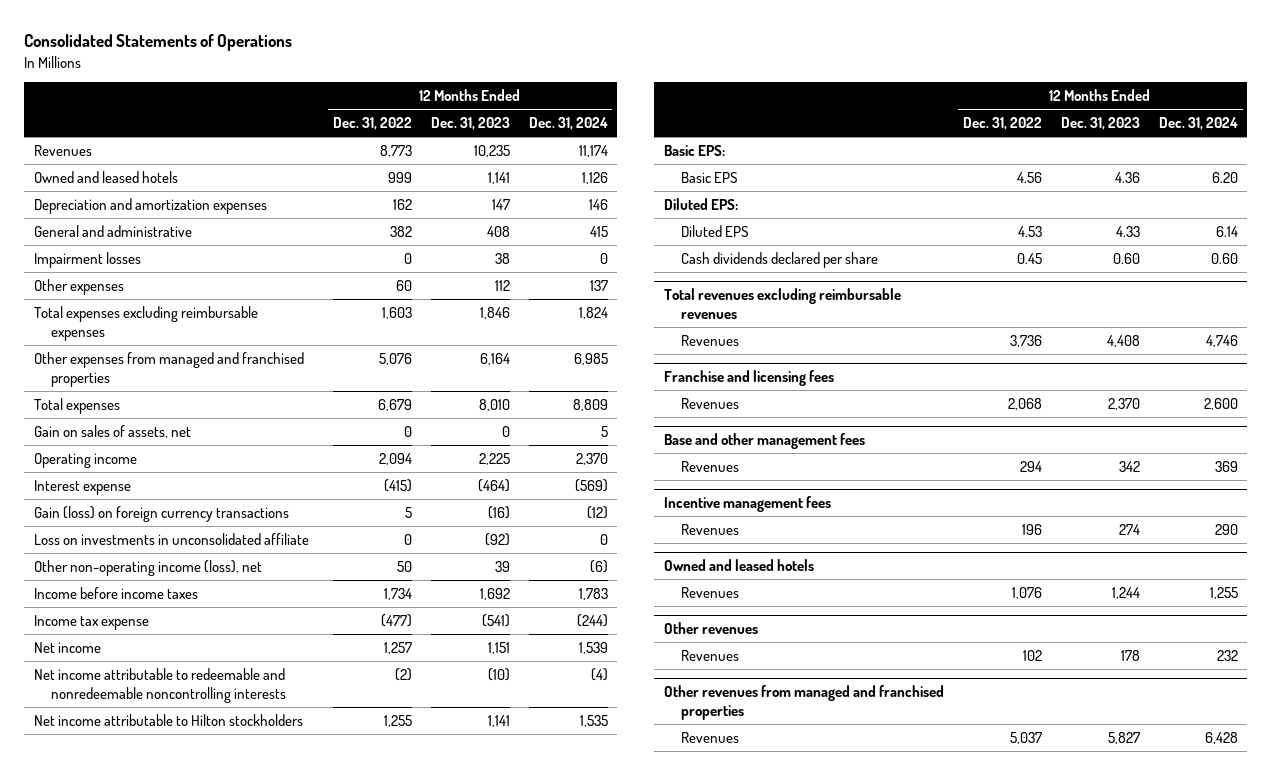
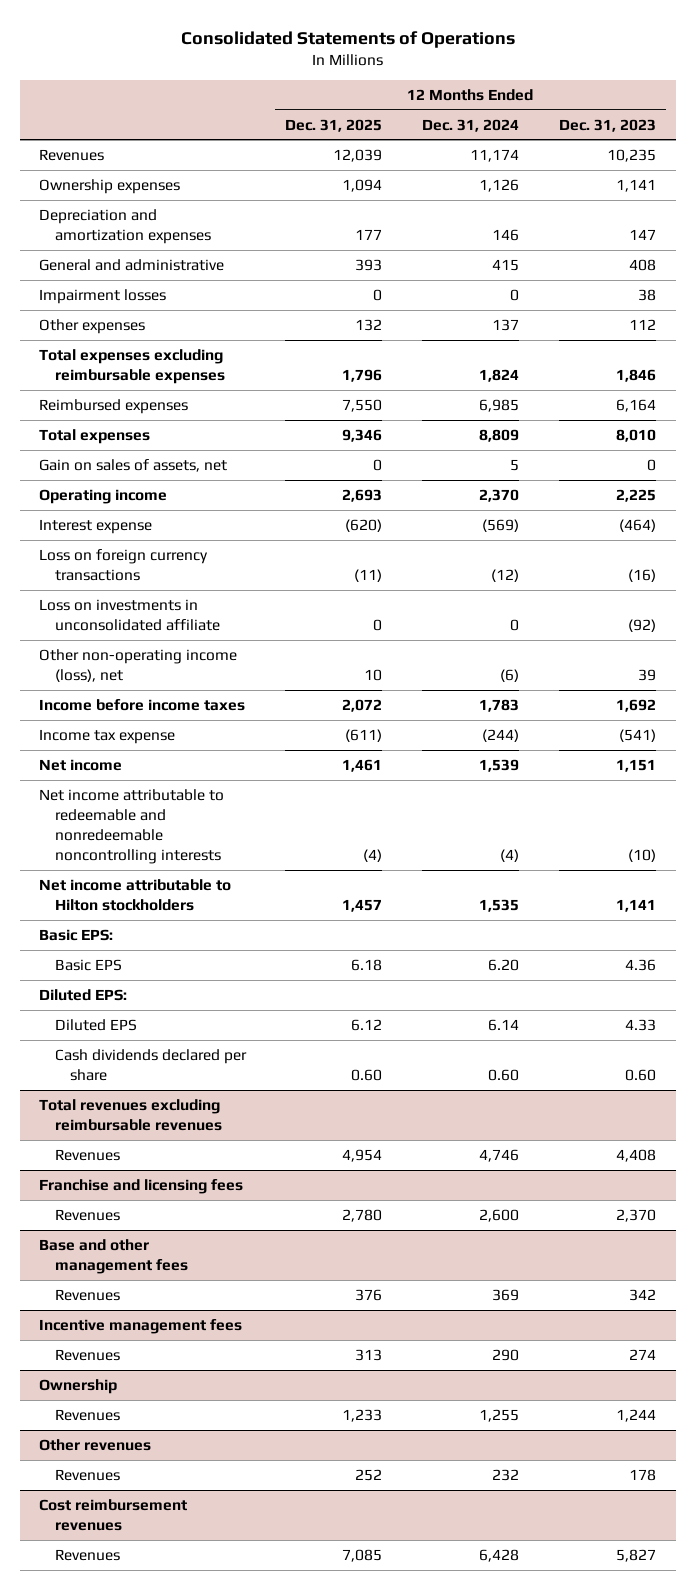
[332,117,412,131] Dec. 31, 2022 -> none
none -> [285,118,383,132] Dec. 31, 2025
[33,170,178,183] Owned and leased hotels -> [39,178,181,194] Ownership expenses
[33,351,304,387] Other expenses from managed and franchised properties -> [39,398,189,414] Reimbursed expenses
[33,505,289,522] Gain (loss) on foreign currency transactions -> [39,548,209,582] Loss on foreign currency transactions
[663,559,814,572] Owned and leased hotels -> none
none -> [39,1378,118,1394] Ownership
[663,685,944,721] Other revenues from managed and franchised properties -> [39,1498,188,1532] Cost reimbursement revenues

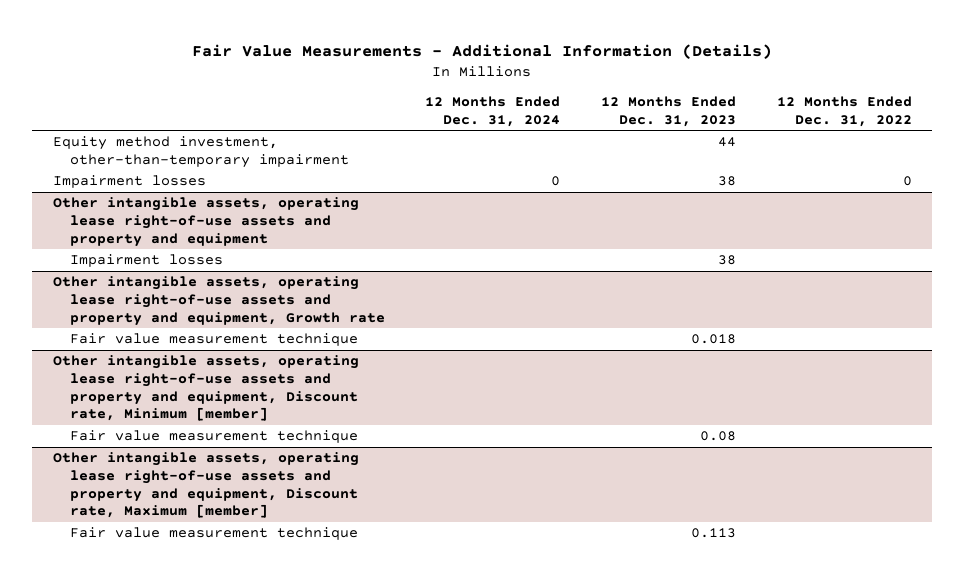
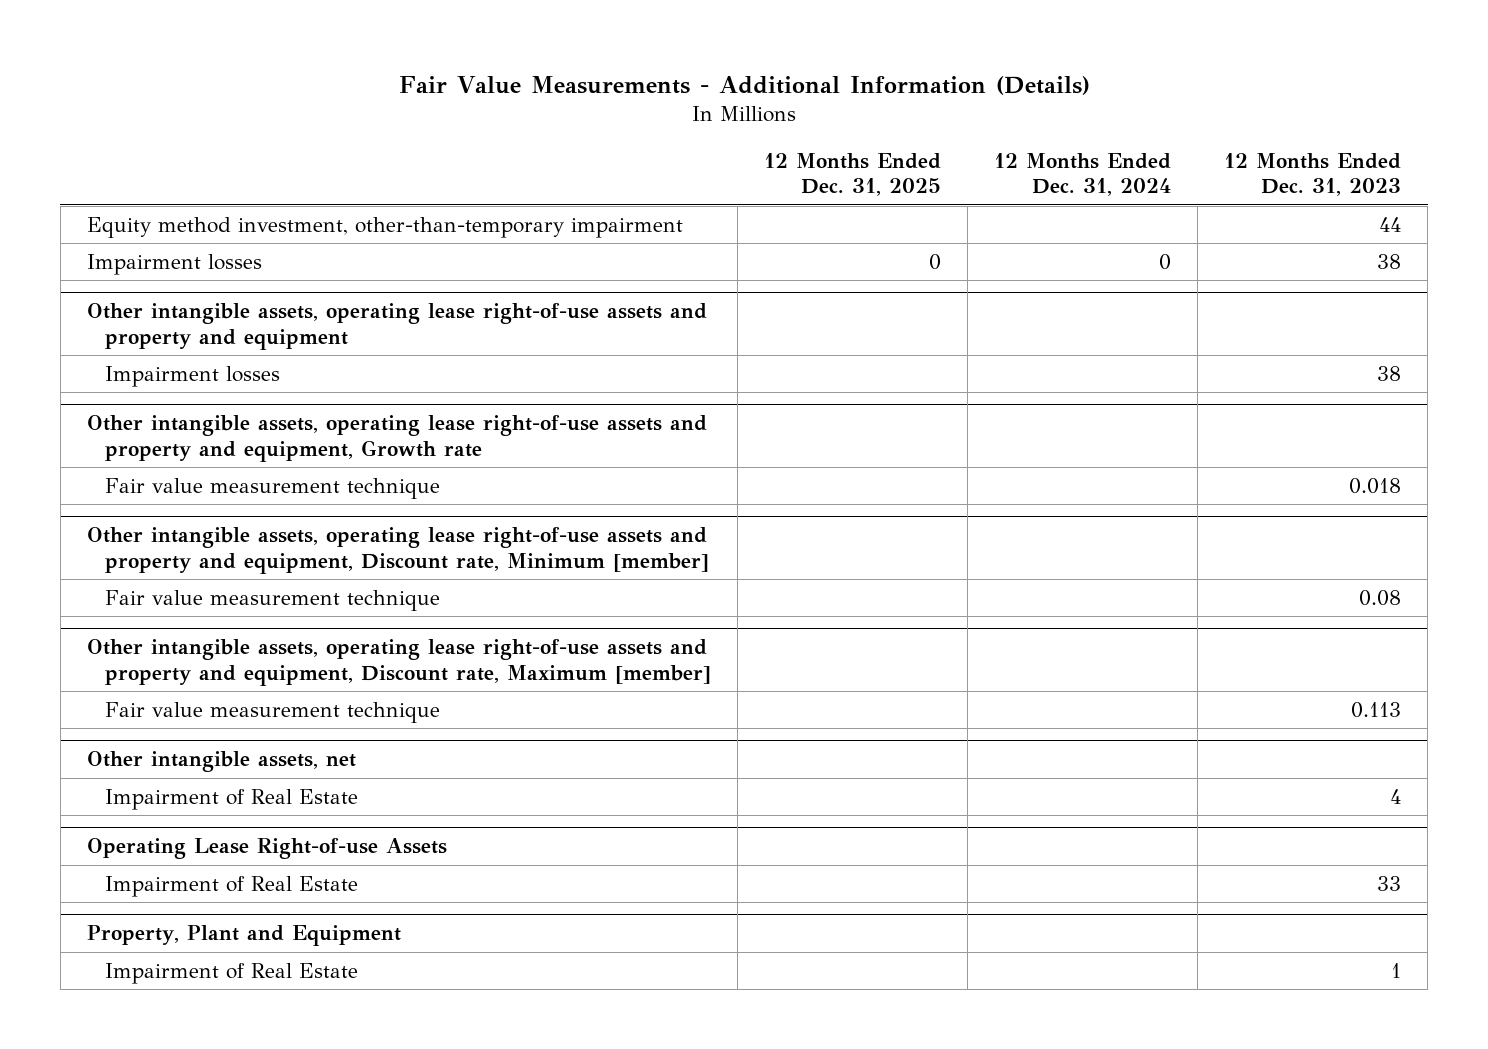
[776,95,912,127] 12 Months Ended Dec. 31, 2022 -> none
none -> [763,153,941,197] 12 Months Ended Dec. 31, 2025
none -> [86,751,356,773] Other intangible assets, net
none -> [104,788,358,810] Impairment of Real Estate
none -> [86,838,447,860] Operating Lease Right-of-use Assets
none -> [104,875,358,897] Impairment of Real Estate
none -> [86,925,401,947] Property, Plant and Equipment
none -> [104,962,358,984] Impairment of Real Estate

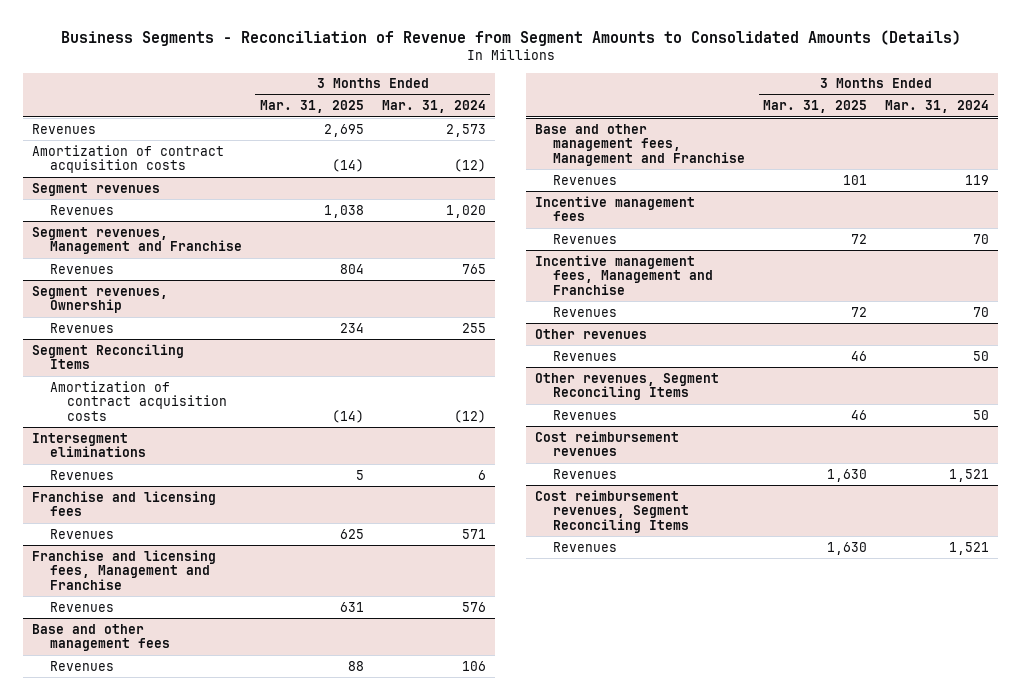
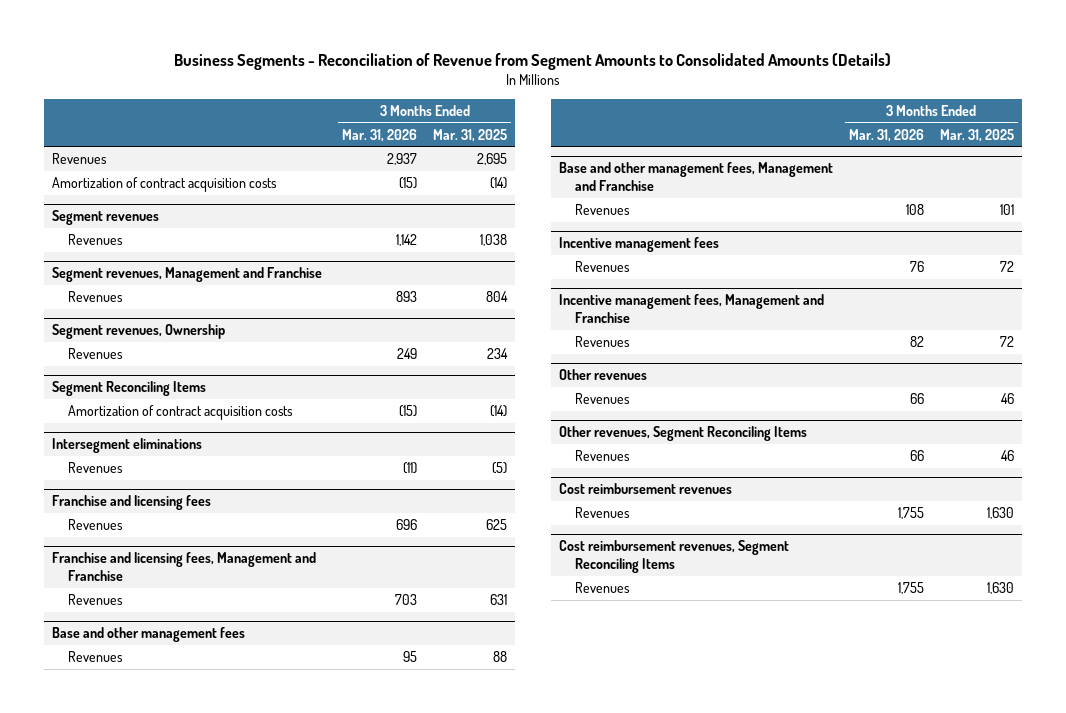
[381,100,486,114] Mar. 31, 2024 -> none
none -> [342,128,418,142] Mar. 31, 2026
[355,469,364,480] 5 -> [492,461,508,474] (5)

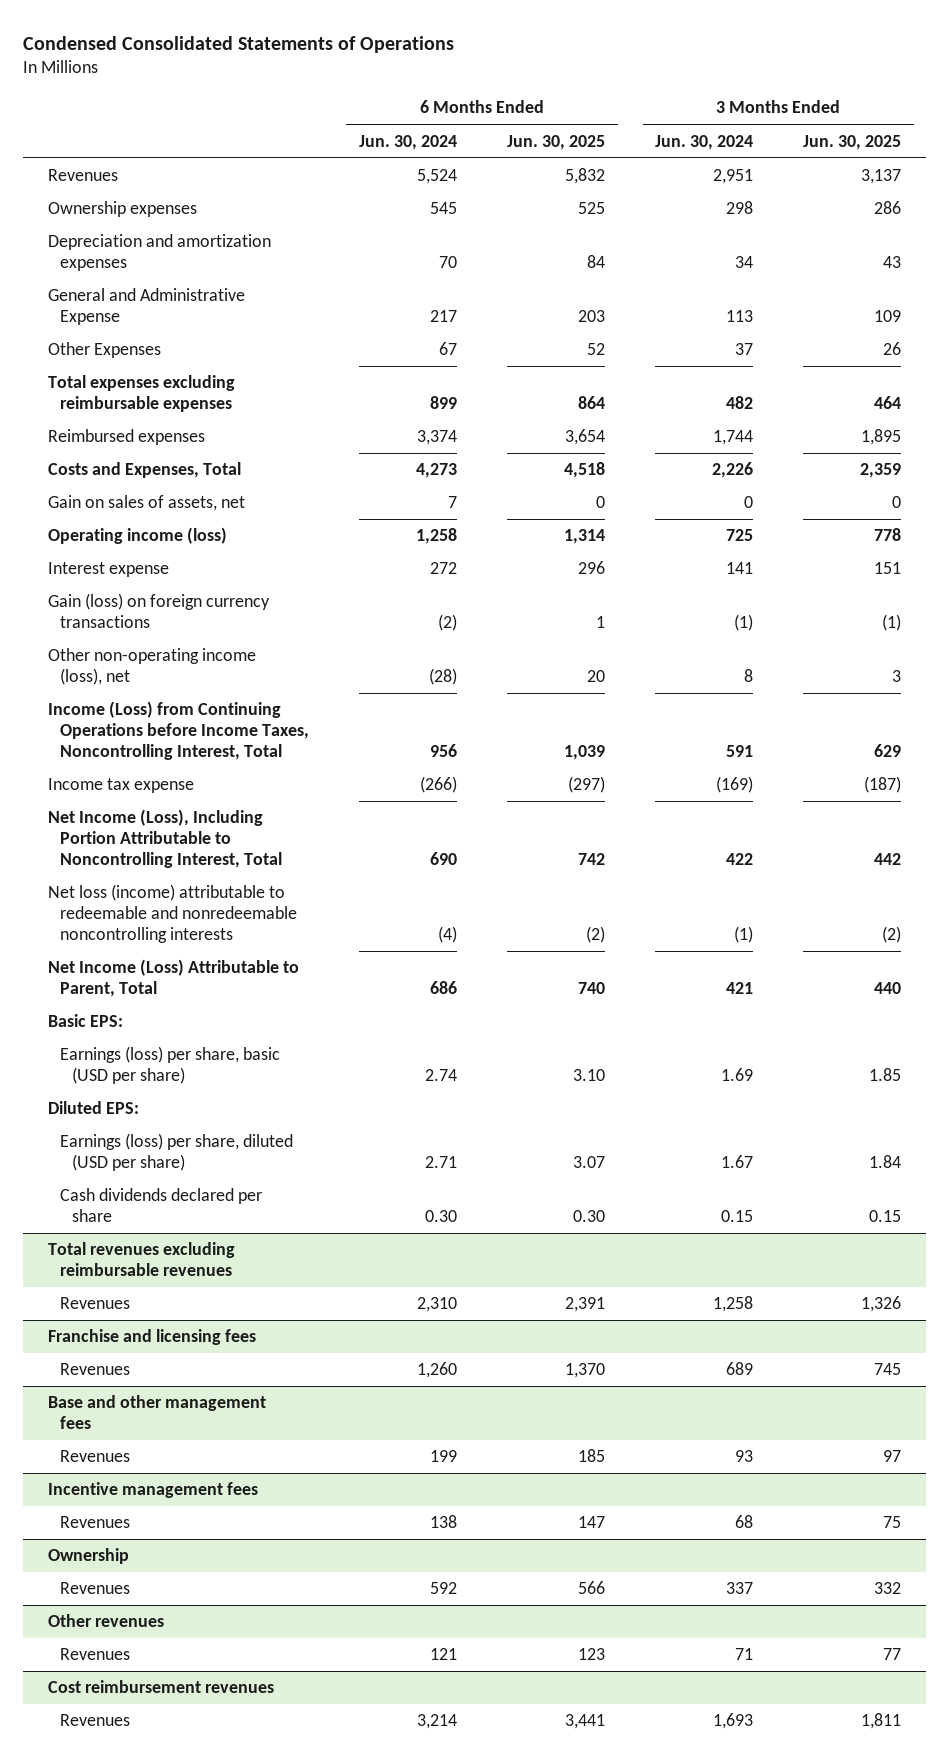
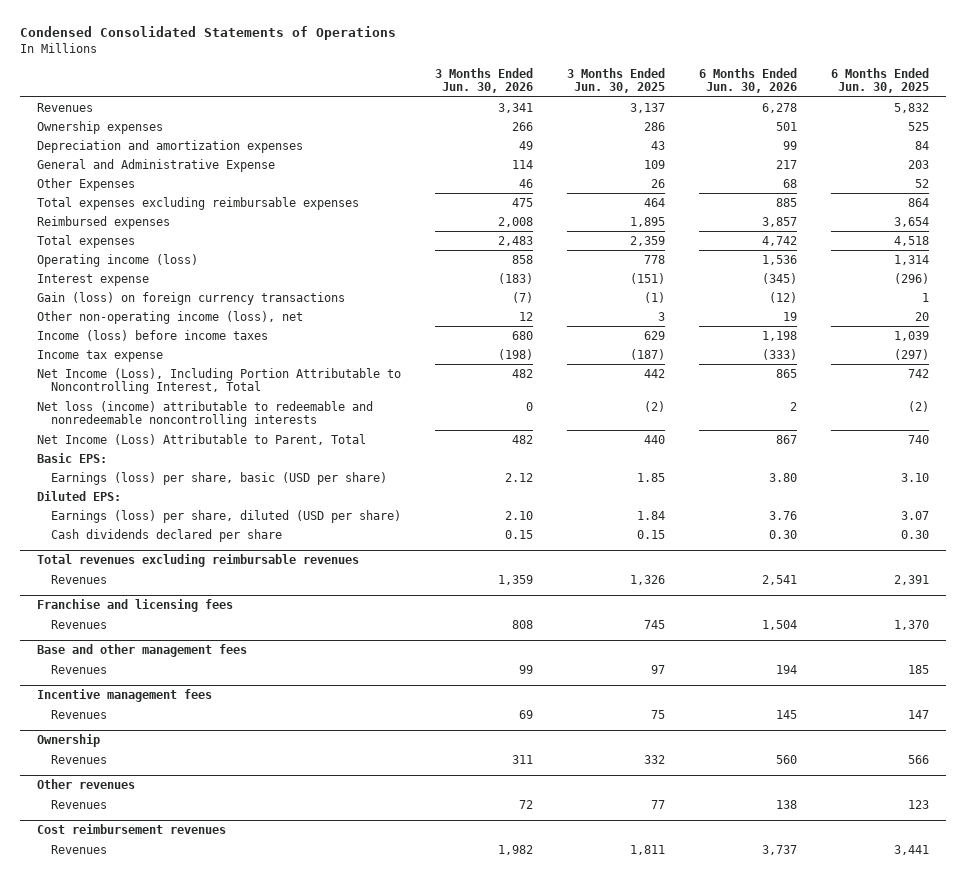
[359,134,458,150] Jun. 30, 2024 -> none
[655,134,754,150] Jun. 30, 2024 -> none
none -> [434,67,533,94] 3 Months Ended Jun. 30, 2026
none -> [698,67,797,94] 6 Months Ended Jun. 30, 2026
[47,495,245,512] Gain on sales of assets, net -> none
[47,462,241,479] Costs and Expenses, Total -> [36,234,135,248] Total expenses
[578,561,606,575] 296 -> [893,272,929,284] (296)
[874,562,902,575] 151 -> [629,272,665,284] (151)
[47,701,309,761] Income (Loss) from Continuing Operations before Income Taxes, Noncontrolling Interest, Total -> [36,329,268,341] Income (loss) before income taxes

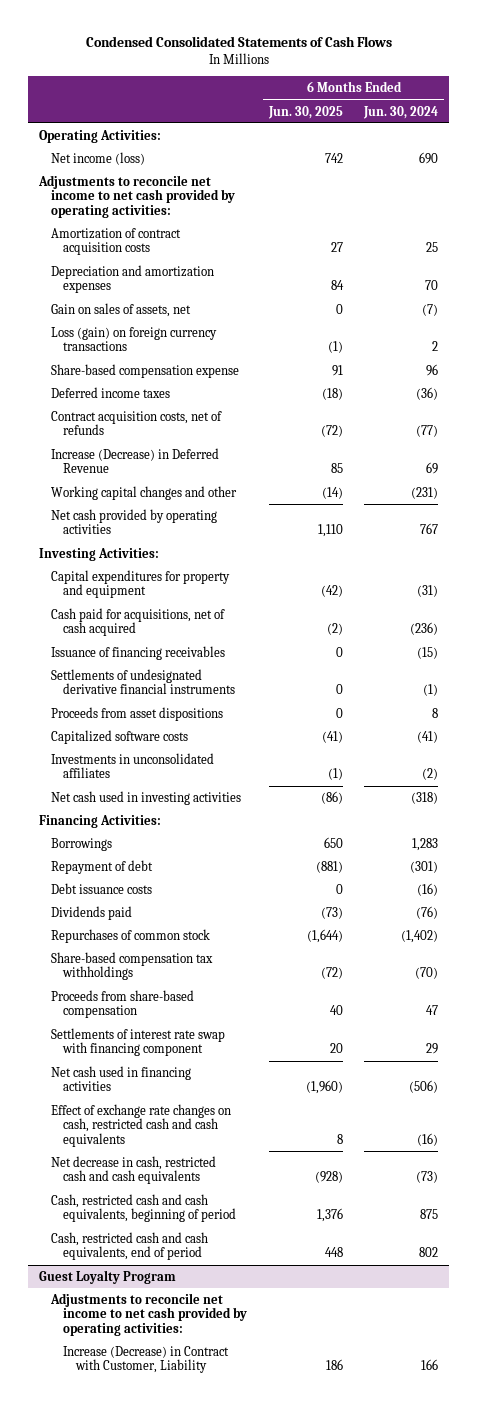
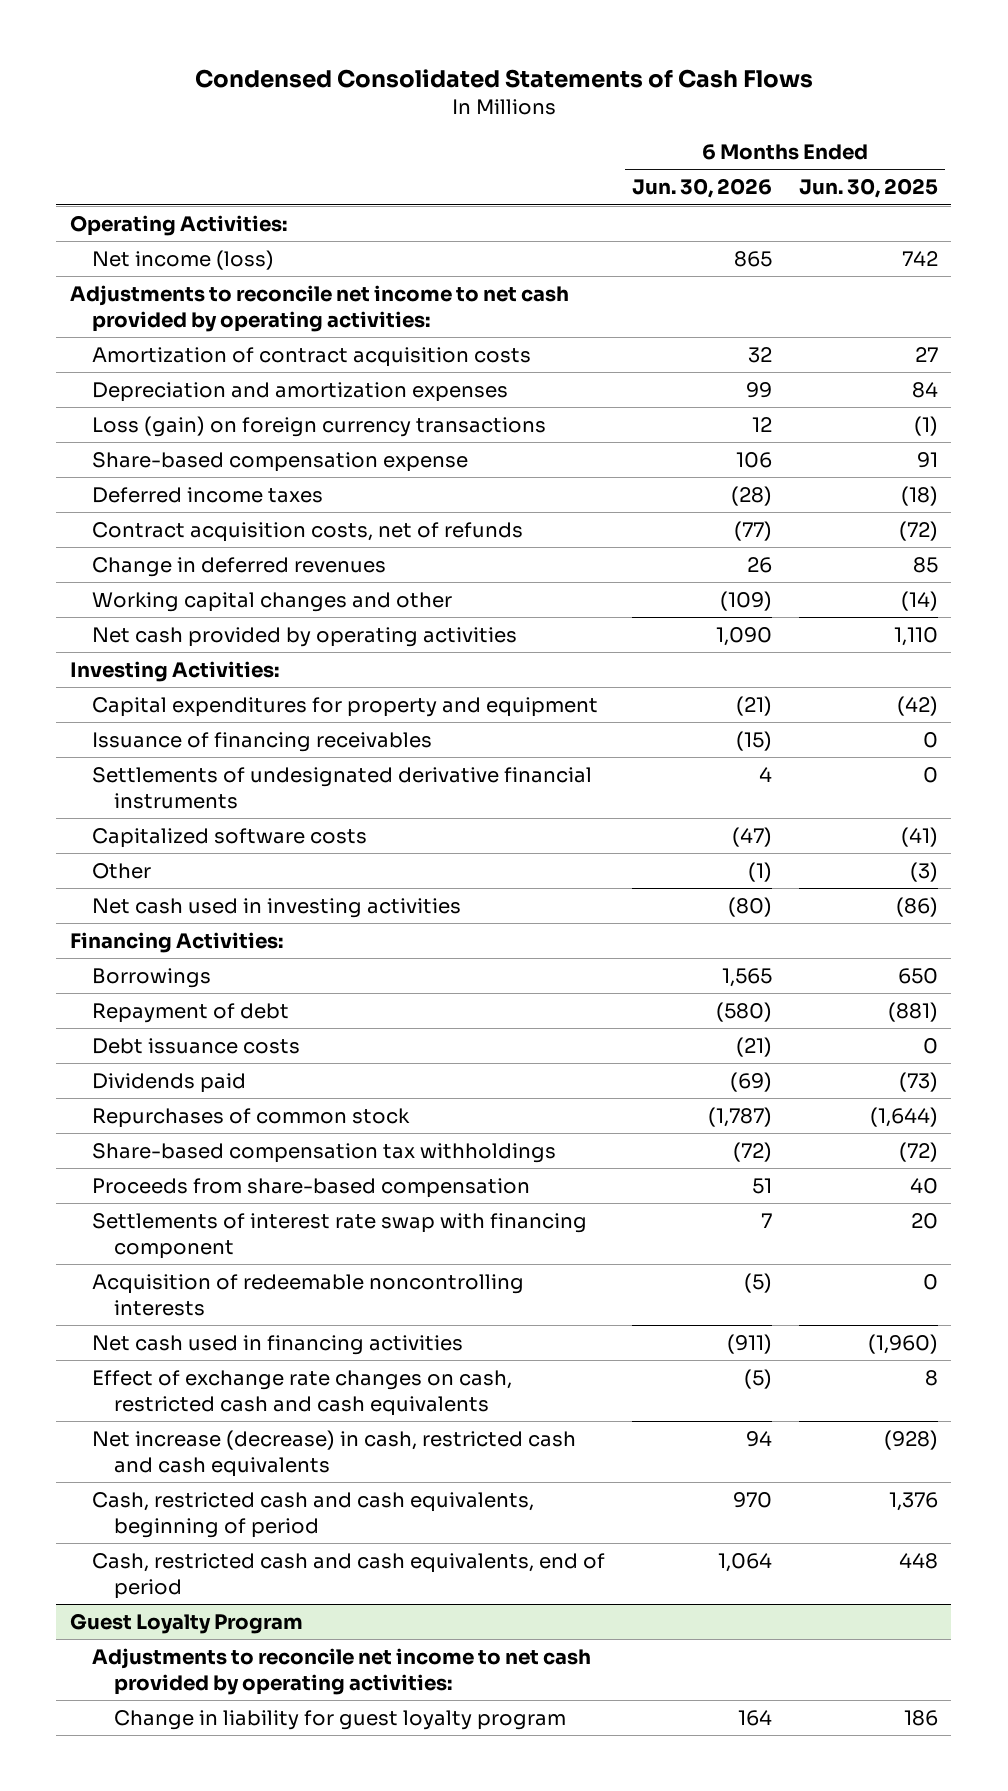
[363,105,439,119] Jun. 30, 2024 -> none
none -> [632,178,773,199] Jun. 30, 2026
[51,302,192,317] Gain on sales of assets, net -> none
[51,447,220,474] Increase (Decrease) in Deferred Revenue -> [92,556,387,577] Change in deferred revenues
[51,607,226,637] Cash paid for acquisitions, net of cash acquired -> none
[51,706,224,721] Proceeds from asset dispositions -> none
[51,752,215,779] Investments in unconsolidated affiliates -> none
none -> [92,862,152,879] Other
none -> [92,1273,525,1316] Acquisition of redeemable noncontrolling interests
[51,1155,217,1185] Net decrease in cash, restricted cash and cash equivalents -> [92,1429,577,1477] Net increase (decrease) in cash, restricted cash and cash equivalents
[63,1345,230,1374] Increase (Decrease) in Contract with Customer, Liability -> [114,1709,567,1730] Change in liability for guest loyalty program

